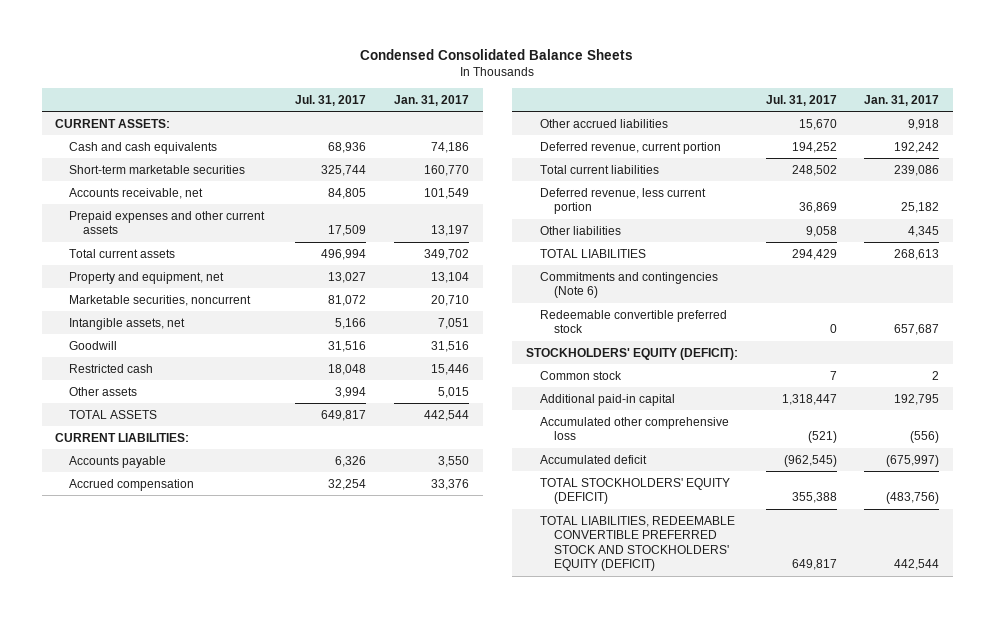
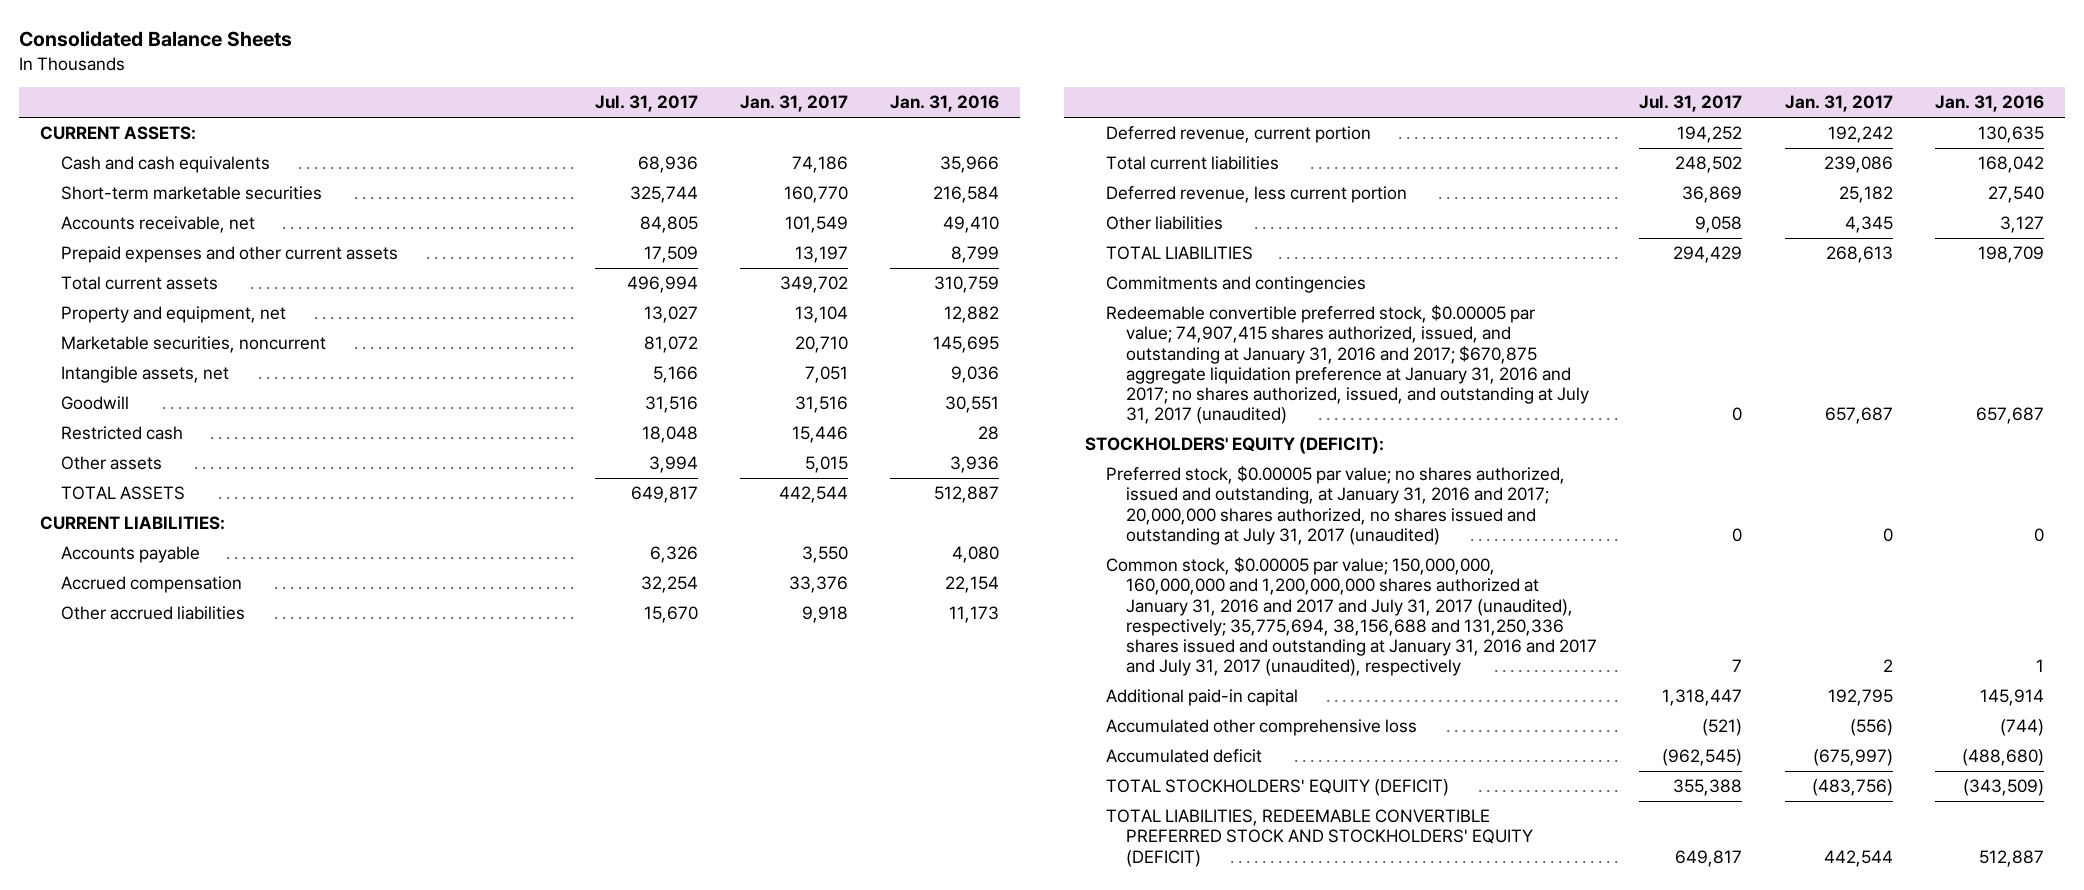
[360,49,634,61] Condensed Consolidated Balance Sheets -> [19,31,293,48] Consolidated Balance Sheets
none -> [890,95,1000,113] Jan. 31, 2016
[539,271,718,299] Commitments and contingencies (Note 6) -> [1105,276,1366,294] Commitments and contingencies
[539,309,727,334] Redeemable convertible preferred stock -> [1105,305,1590,425] Redeemable convertible preferred stock, $0.00005 par value; 74,907,415 shares authorized, issued, and outstanding at January 31, 2016 and 2017; $670,875 aggregate liquidation preference at January 31, 2016 and 2017; no shares authorized, issued, and outstanding at July 31, 2017 (unaudited)
none -> [1105,466,1565,545] Preferred stock, $0.00005 par value; no shares authorized, issued and outstanding, at January 31, 2016 and 2017; 20,000,000 shares authorized, no shares issued and outstanding at July 31, 2017 (unaudited)
[539,370,622,380] Common stock -> [1105,557,1598,677] Common stock, $0.00005 par value; 150,000,000, 160,000,000 and 1,200,000,000 shares authorized at January 31, 2016 and 2017 and July 31, 2017 (unaudited), respectively; 35,775,694, 38,156,688 and 131,250,336 shares issued and outstanding at January 31, 2016 and 2017 and July 31, 2017 (unaudited), respectively

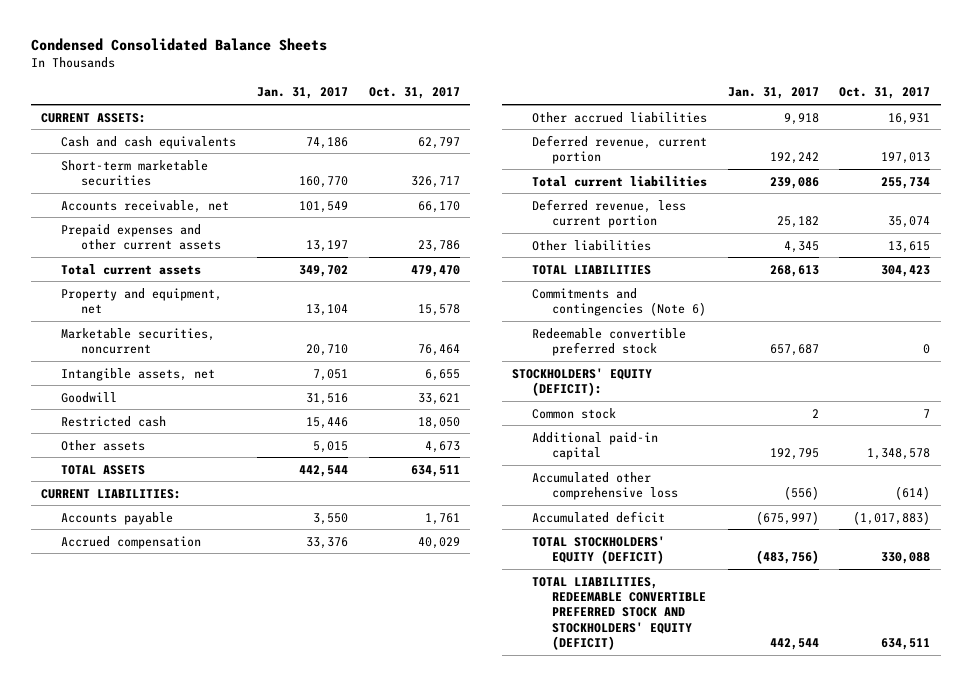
[19,31,293,48] Consolidated Balance Sheets -> [30,38,327,52] Condensed Consolidated Balance Sheets
[595,95,699,113] Jul. 31, 2017 -> none
[890,95,1000,113] Jan. 31, 2016 -> none
none -> [368,87,460,100] Oct. 31, 2017
[1105,276,1366,294] Commitments and contingencies -> [531,287,706,316] Commitments and contingencies (Note 6)
[1105,305,1590,425] Redeemable convertible preferred stock, $0.00005 par value; 74,907,415 shares authorized, issued, and outstanding at January 31, 2016 and 2017; $670,875 aggregate liquidation preference at January 31, 2016 and 2017; no shares authorized, issued, and outstanding at July 31, 2017 (unaudited) -> [531,327,686,356] Redeemable convertible preferred stock
[1105,466,1565,545] Preferred stock, $0.00005 par value; no shares authorized, issued and outstanding, at January 31, 2016 and 2017; 20,000,000 shares authorized, no shares issued and outstanding at July 31, 2017 (unaudited) -> none
[1105,557,1598,677] Common stock, $0.00005 par value; 150,000,000, 160,000,000 and 1,200,000,000 shares authorized at January 31, 2016 and 2017 and July 31, 2017 (unaudited), respectively; 35,775,694, 38,156,688 and 131,250,336 shares issued and outstanding at January 31, 2016 and 2017 and July 31, 2017 (unaudited), respectively -> [531,407,616,419] Common stock

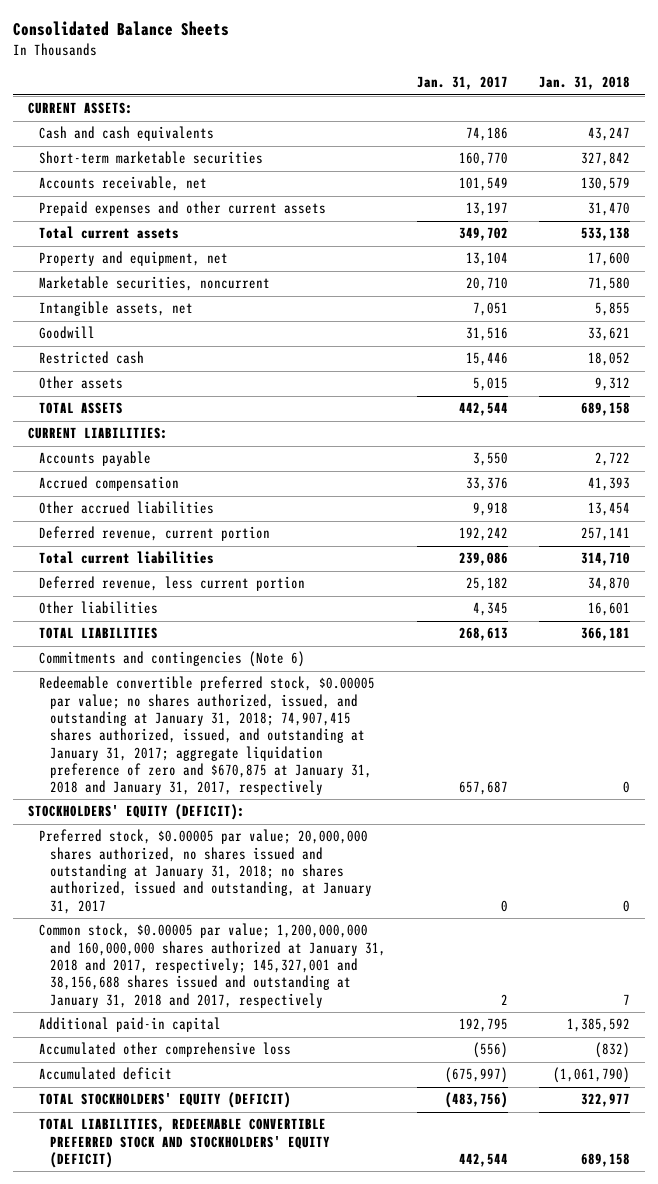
[30,38,327,52] Condensed Consolidated Balance Sheets -> [12,21,229,37] Consolidated Balance Sheets
[368,87,460,100] Oct. 31, 2017 -> none
none -> [538,76,630,91] Jan. 31, 2018
[531,327,686,356] Redeemable convertible preferred stock -> [38,676,375,796] Redeemable convertible preferred stock, $0.00005 par value; no shares authorized, issued, and outstanding at January 31, 2018; 74,907,415 shares authorized, issued, and outstanding at January 31, 2017; aggregate liquidation preference of zero and $670,875 at January 31, 2018 and January 31, 2017, respectively
none -> [38,829,372,914] Preferred stock, $0.00005 par value; 20,000,000 shares authorized, no shares issued and outstanding at January 31, 2018; no shares authorized, issued and outstanding, at January 31, 2017
[531,407,616,419] Common stock -> [38,923,386,1008] Common stock, $0.00005 par value; 1,200,000,000 and 160,000,000 shares authorized at January 31, 2018 and 2017, respectively; 145,327,001 and 38,156,688 shares issued and outstanding at January 31, 2018 and 2017, respectively

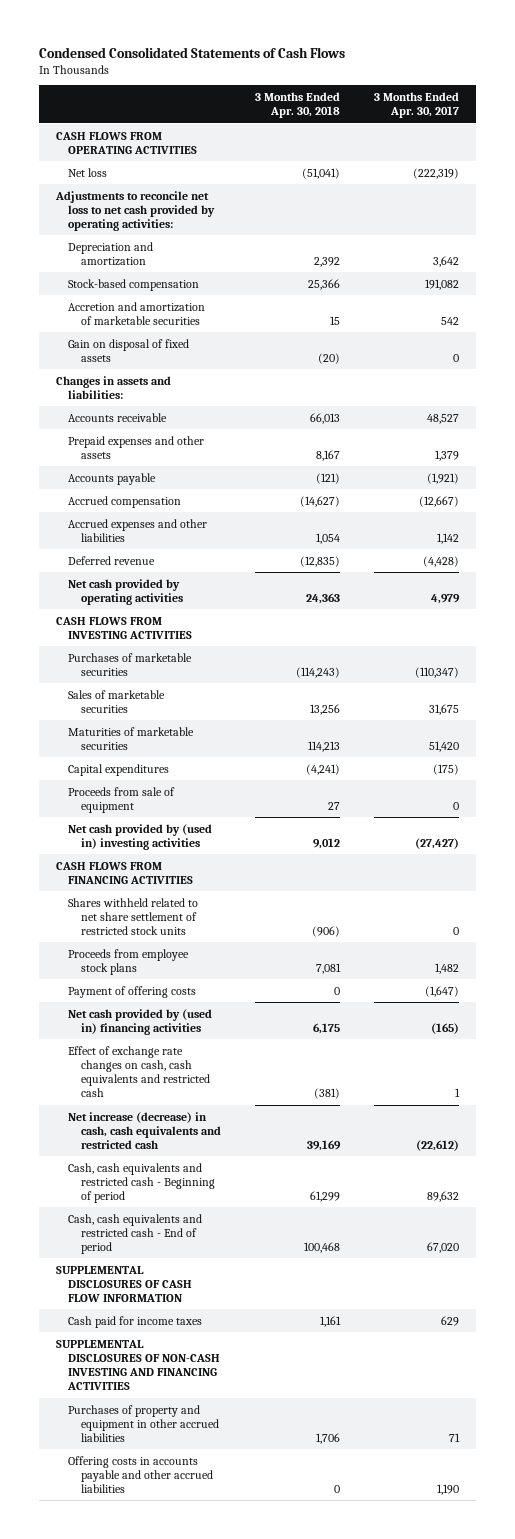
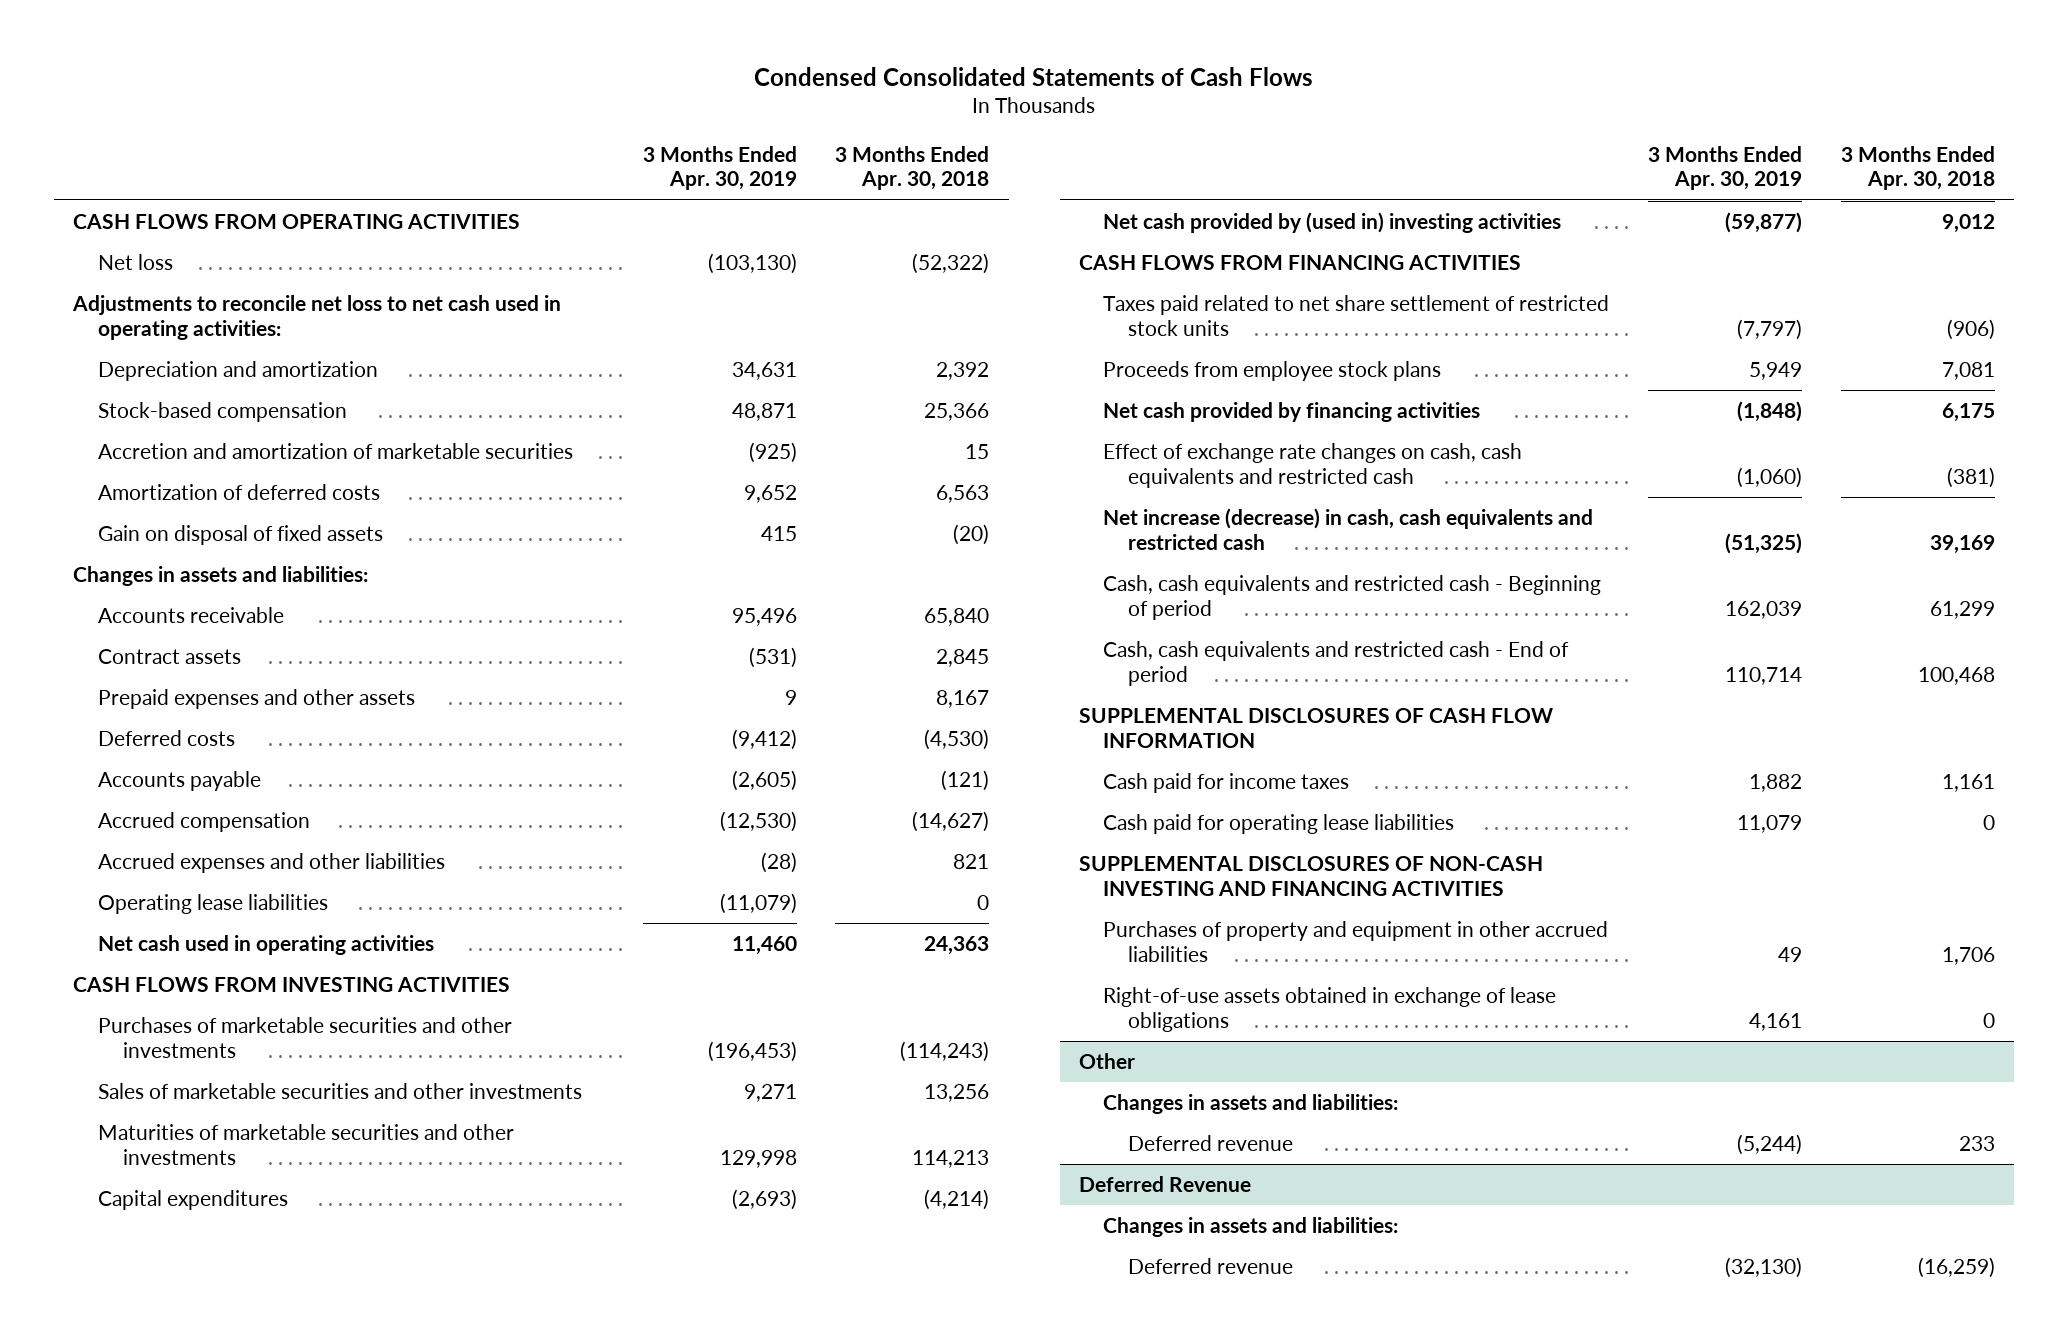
[373,91,459,119] 3 Months Ended Apr. 30, 2017 -> none
none -> [642,145,797,191] 3 Months Ended Apr. 30, 2019
[301,167,340,179] (51,041) -> [912,252,990,274] (52,322)
[55,190,216,231] Adjustments to reconcile net loss to net cash provided by operating activities: -> [72,294,562,340] Adjustments to reconcile net loss to net cash used in operating activities:
none -> [98,483,381,500] Amortization of deferred costs
[309,412,340,424] 66,013 -> [924,607,990,626] 65,840
none -> [98,648,242,664] Contract assets
none -> [98,729,236,746] Deferred costs
[68,555,156,565] Deferred revenue -> none
[315,532,340,544] 1,054 -> [953,853,990,869] 821
none -> [98,893,329,914] Operating lease liabilities
[68,578,183,605] Net cash provided by operating activities -> [98,934,435,955] Net cash used in operating activities
[68,786,176,813] Proceeds from sale of equipment -> none
[68,652,193,676] Purchases of marketable securities -> [98,1016,513,1058] Purchases of marketable securities and other investments
[68,689,166,713] Sales of marketable securities -> [98,1082,583,1099] Sales of marketable securities and other investments
[68,726,195,750] Maturities of marketable securities -> [98,1123,515,1165] Maturities of marketable securities and other investments
[305,763,340,775] (4,241) -> [924,1188,990,1210] (4,214)
[68,897,199,935] Shares withheld related to net share settlement of restricted stock units -> [1103,294,1610,336] Taxes paid related to net share settlement of restricted stock units
[68,985,197,998] Payment of offering costs -> none
[68,1008,213,1035] Net cash provided by (used in) financing activities -> [1103,401,1481,422] Net cash provided by financing activities
none -> [1103,813,1455,834] Cash paid for operating lease liabilities
[68,1455,213,1493] Offering costs in accounts payable and other accrued liabilities -> none
none -> [1103,986,1557,1032] Right-of-use assets obtained in exchange of lease obligations
none -> [1078,1052,1135,1069] Other
none -> [1103,1093,1399,1114] Changes in assets and liabilities:
none -> [1128,1134,1294,1151] Deferred revenue
none -> [1078,1175,1251,1192] Deferred Revenue
none -> [1103,1216,1399,1237] Changes in assets and liabilities:
none -> [1128,1257,1294,1274] Deferred revenue

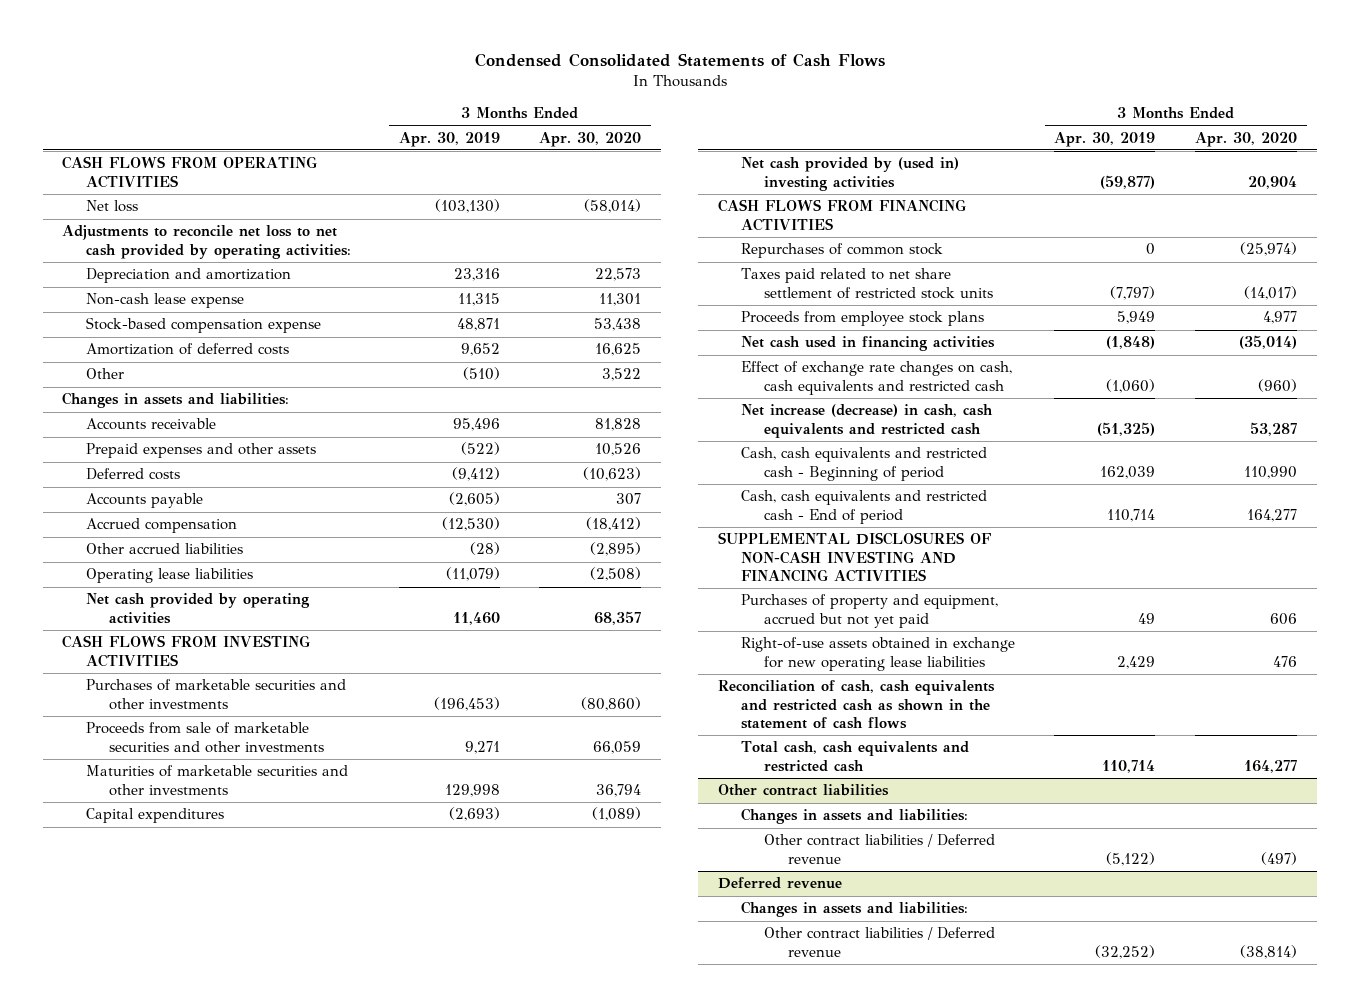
[835,145,990,191] 3 Months Ended Apr. 30, 2018 -> none
none -> [539,131,642,147] Apr. 30, 2020
[98,442,574,459] Accretion and amortization of marketable securities -> none
[72,294,562,340] Adjustments to reconcile net loss to net cash used in operating activities: -> [62,225,351,259] Adjustments to reconcile net loss to net cash provided by operating activities:
[731,361,797,380] 34,631 -> [454,268,501,282] 23,316
none -> [85,293,244,309] Non-cash lease expense
[98,401,348,422] Stock-based compensation -> [85,317,321,334] Stock-based compensation expense
[98,524,384,545] Gain on disposal of fixed assets -> none
none -> [85,368,124,380] Other
[98,648,242,664] Contract assets -> none
[784,689,797,705] 9 -> [461,442,501,456] (522)
[98,852,446,873] Accrued expenses and other liabilities -> [85,543,243,555] Other accrued liabilities
[98,934,435,955] Net cash used in operating activities -> [85,593,310,624] Net cash provided by operating activities
[98,1082,583,1099] Sales of marketable securities and other investments -> [85,722,324,753] Proceeds from sale of marketable securities and other investments
none -> [741,243,944,259] Repurchases of common stock
[1103,401,1481,422] Net cash provided by financing activities -> [741,336,996,352] Net cash used in financing activities
[1078,707,1553,748] SUPPLEMENTAL DISCLOSURES OF CASH FLOW INFORMATION -> none
[1103,772,1350,793] Cash paid for income taxes -> none
[1103,813,1455,834] Cash paid for operating lease liabilities -> none
[1103,920,1609,962] Purchases of property and equipment in other accrued liabilities -> [741,594,999,628] Purchases of property and equipment, accrued but not yet paid
[1103,986,1557,1032] Right-of-use assets obtained in exchange of lease obligations -> [741,637,1016,671] Right-of-use assets obtained in exchange for new operating lease liabilities
[1749,1012,1803,1031] 4,161 -> [1117,655,1156,669] 2,429
none -> [717,680,995,729] Reconciliation of cash, cash equivalents and restricted cash as shown in the statement of cash flows
none -> [741,741,970,772] Total cash, cash equivalents and restricted cash
[1078,1052,1135,1069] Other -> [717,784,889,797] Other contract liabilities
[1128,1134,1294,1151] Deferred revenue -> [764,834,996,864] Other contract liabilities / Deferred revenue
[1737,1133,1803,1155] (5,244) -> [1106,851,1156,866] (5,122)
[1078,1175,1251,1192] Deferred Revenue -> [717,877,842,890] Deferred revenue
[1128,1257,1294,1274] Deferred revenue -> [764,927,996,957] Other contract liabilities / Deferred revenue
[1725,1256,1803,1278] (32,130) -> [1095,944,1156,959] (32,252)

